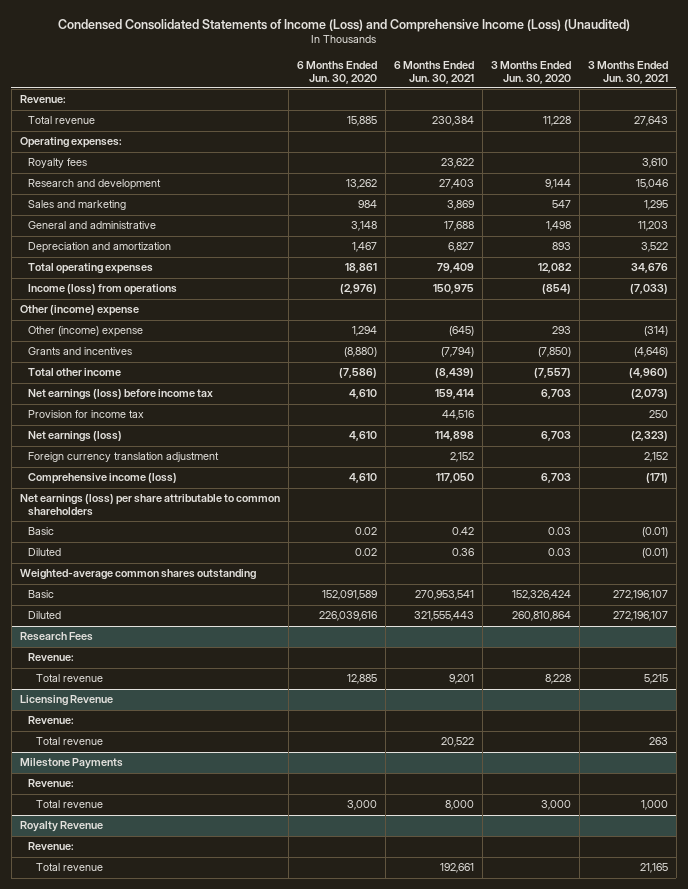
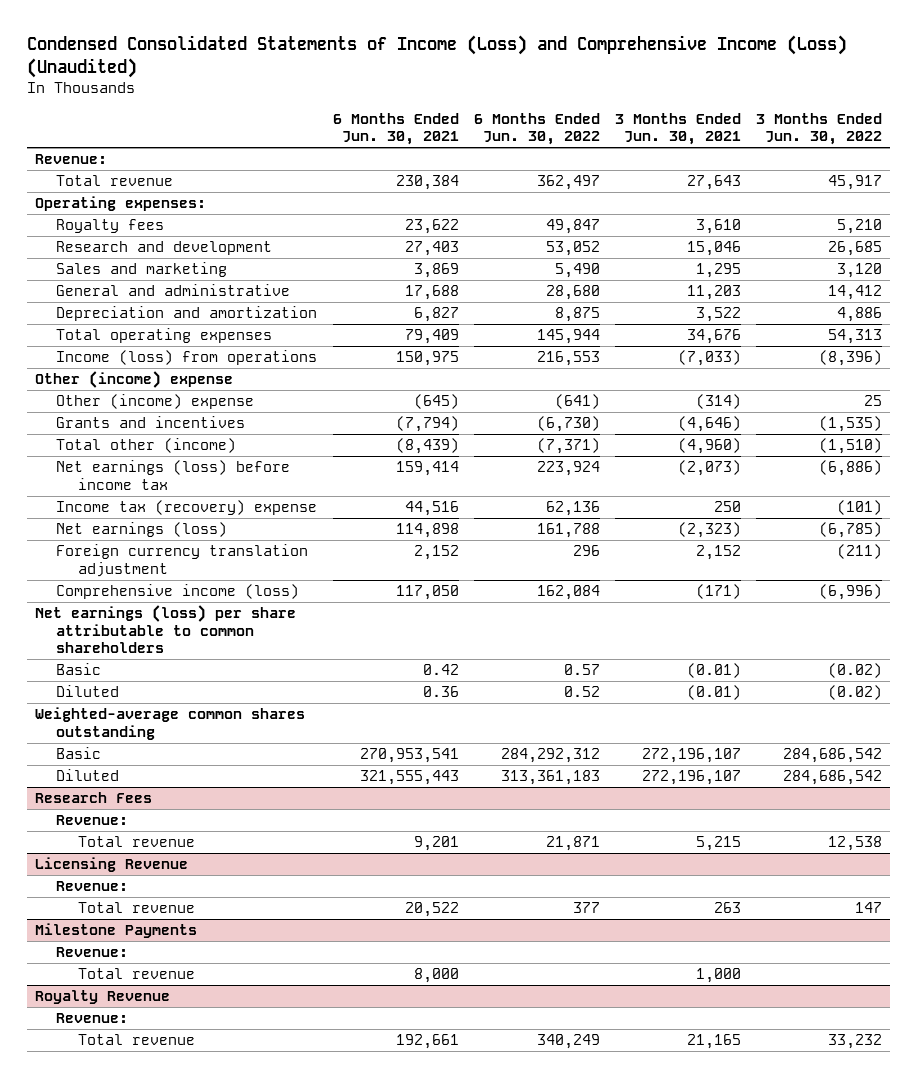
[296,60,377,84] 6 Months Ended Jun. 30, 2020 -> none
[490,60,571,84] 3 Months Ended Jun. 30, 2020 -> none
none -> [473,112,600,146] 6 Months Ended Jun. 30, 2022
none -> [756,112,883,146] 3 Months Ended Jun. 30, 2022
[27,368,121,377] Total other income -> [56,438,237,454] Total other (income)
[27,410,144,419] Provision for income tax -> [56,500,318,516] Income tax (recovery) expense

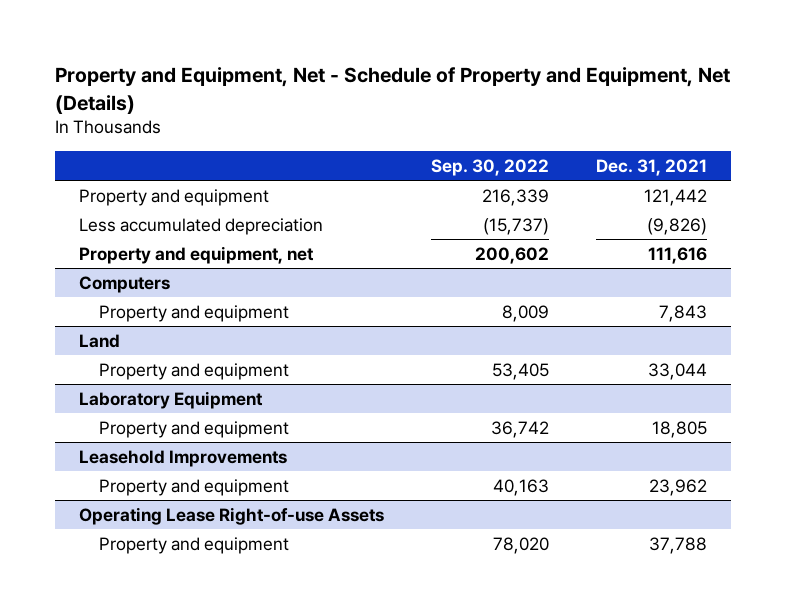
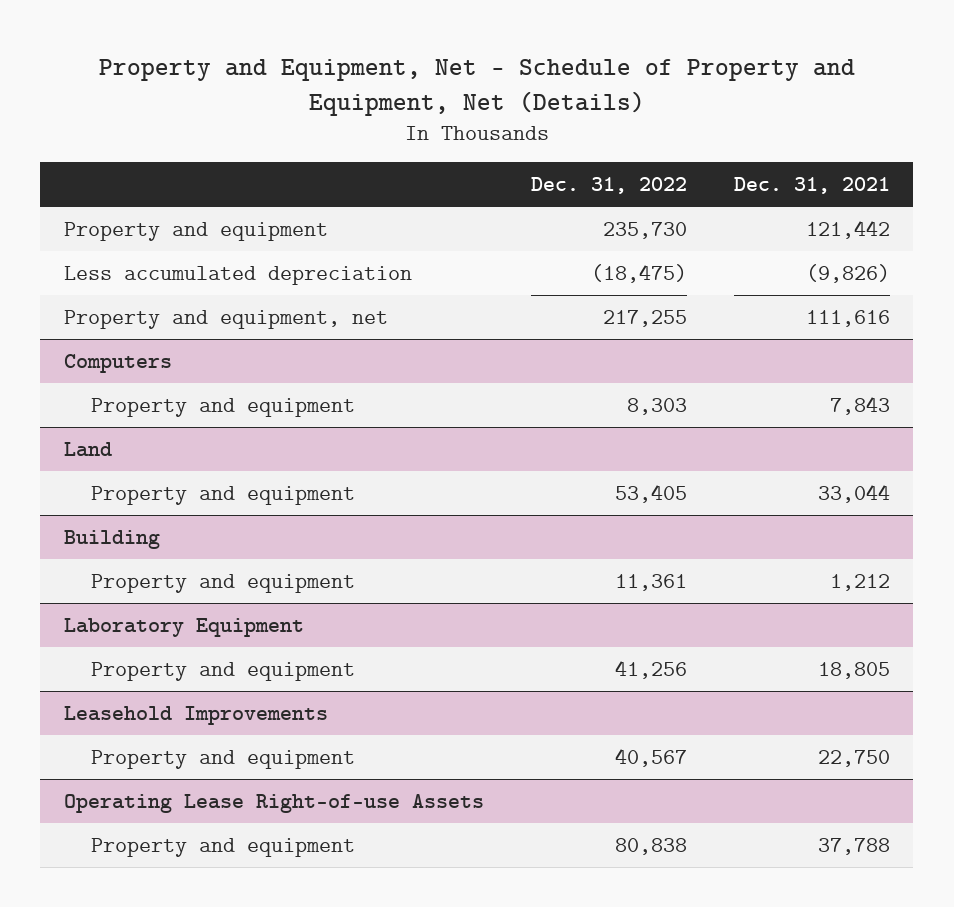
[431,158,550,176] Sep. 30, 2022 -> none
none -> [530,177,687,195] Dec. 31, 2022
none -> [63,529,160,549] Building
none -> [91,573,356,593] Property and equipment
[649,478,708,496] 23,962 -> [817,749,890,767] 22,750

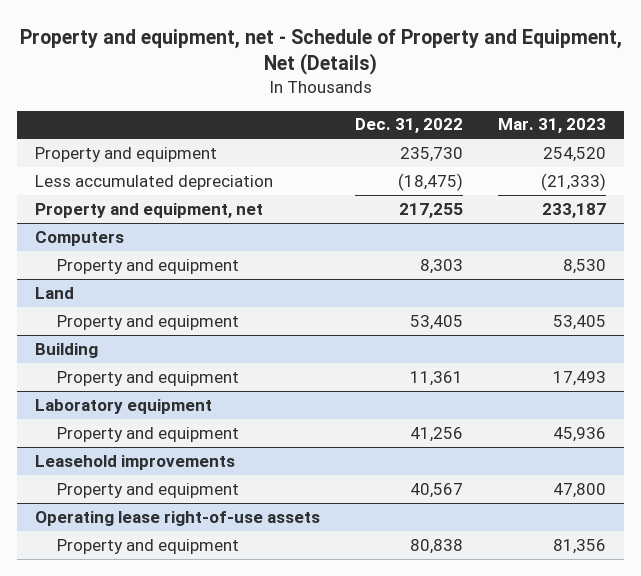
[98,59,855,116] Property and Equipment, Net - Schedule of Property and Equipment, Net (Details) -> [19,28,622,76] Property and equipment, net - Schedule of Property and Equipment, Net (Details)
[733,177,890,195] Dec. 31, 2021 -> none
none -> [498,118,607,134] Mar. 31, 2023
[63,617,304,637] Laboratory Equipment -> [34,398,212,414] Laboratory equipment
[63,705,328,725] Leasehold Improvements -> [34,454,235,470] Leasehold improvements
[63,793,484,813] Operating Lease Right-of-use Assets -> [34,510,320,526] Operating lease right-of-use assets

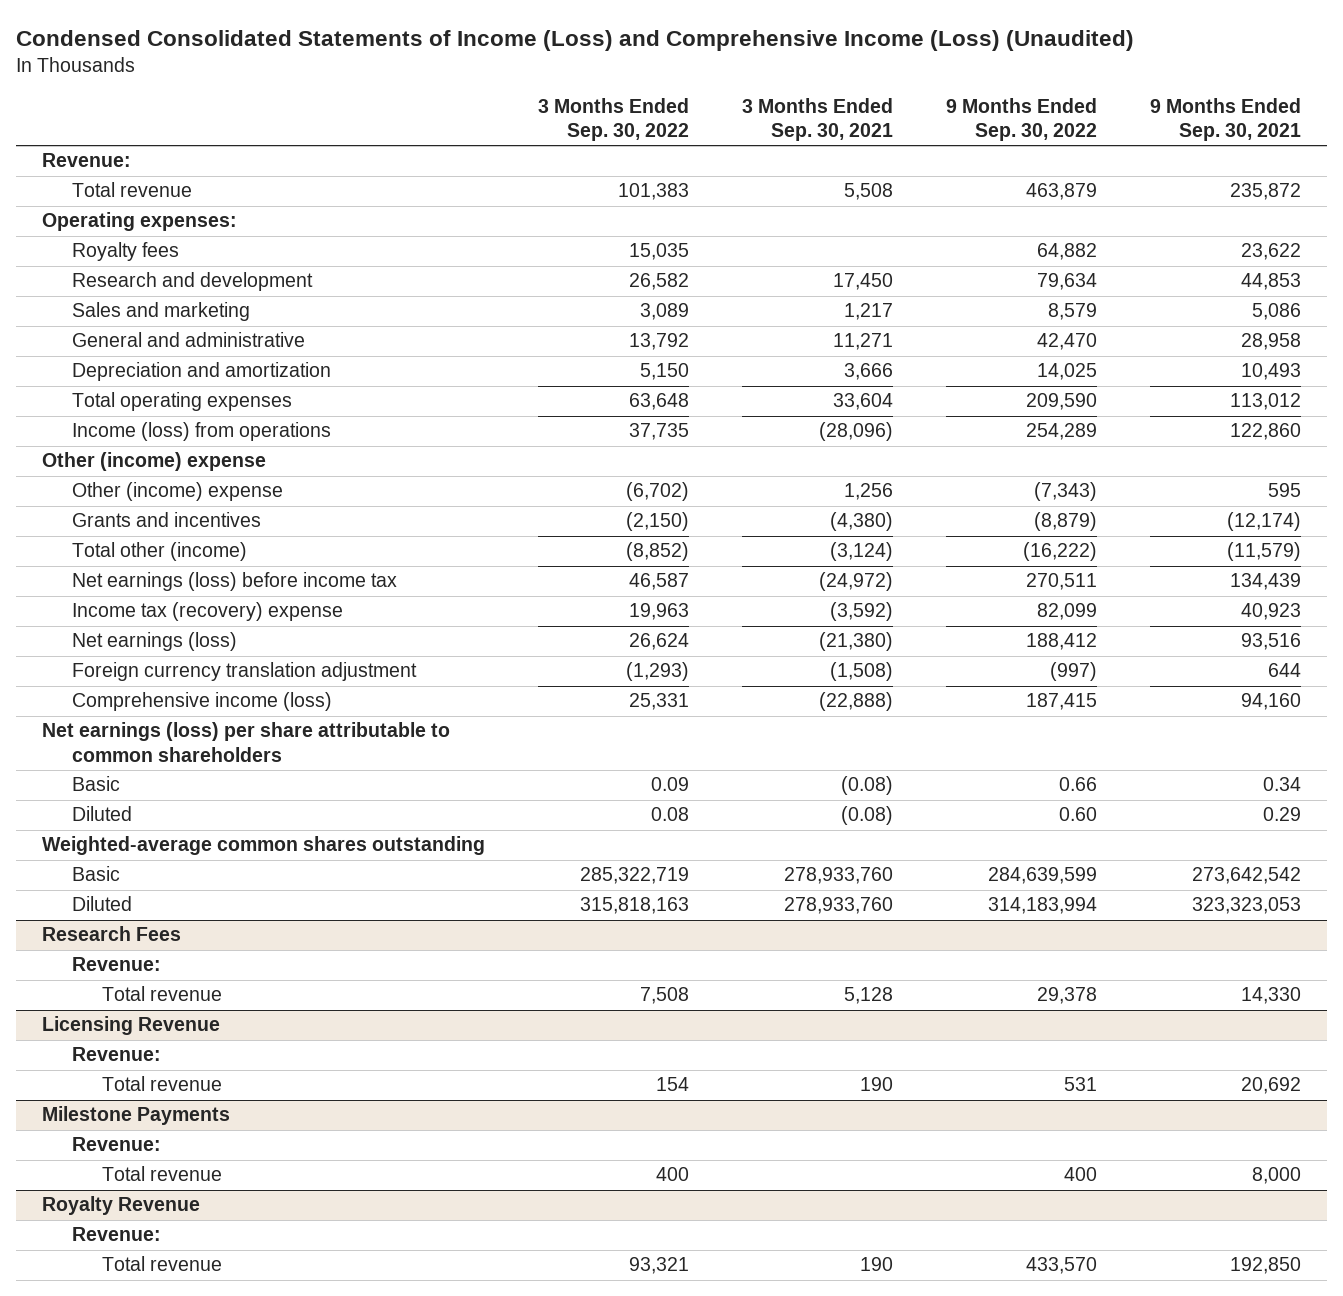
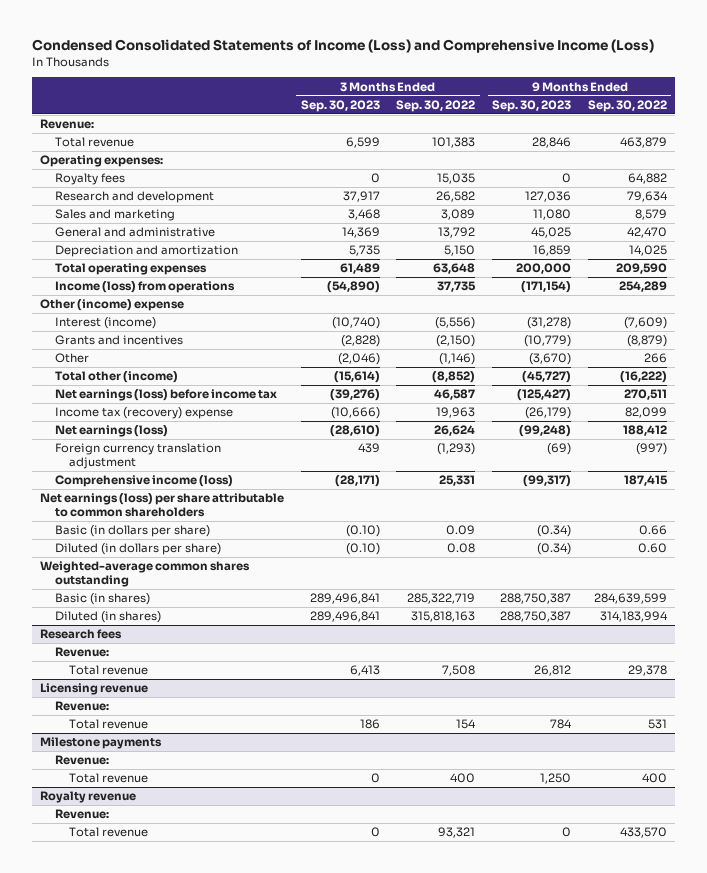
[15,29,1134,51] Condensed Consolidated Statements of Income (Loss) and Comprehensive Income (Loss) (Unaudited) -> [31,38,654,53] Condensed Consolidated Statements of Income (Loss) and Comprehensive Income (Loss)
[742,97,894,142] 3 Months Ended Sep. 30, 2021 -> none
[1150,97,1302,142] 9 Months Ended Sep. 30, 2021 -> none
none -> [300,99,380,112] Sep. 30, 2023
none -> [492,99,572,112] Sep. 30, 2023
[72,482,284,502] Other (income) expense -> none
none -> [54,317,156,330] Interest (income)
none -> [54,353,89,364] Other
[72,776,121,792] Basic -> [54,525,210,538] Basic (in dollars per share)
[72,806,133,822] Diluted -> [54,543,221,556] Diluted (in dollars per share)
[72,866,121,882] Basic -> [54,593,150,606] Basic (in shares)
[72,896,133,912] Diluted -> [54,611,161,624] Diluted (in shares)
[42,926,182,942] Research Fees -> [39,629,122,640] Research fees
[42,1016,221,1036] Licensing Revenue -> [39,683,148,696] Licensing revenue
[42,1106,231,1126] Milestone Payments -> [39,737,162,750] Milestone payments
[42,1196,201,1216] Royalty Revenue -> [39,791,136,804] Royalty revenue

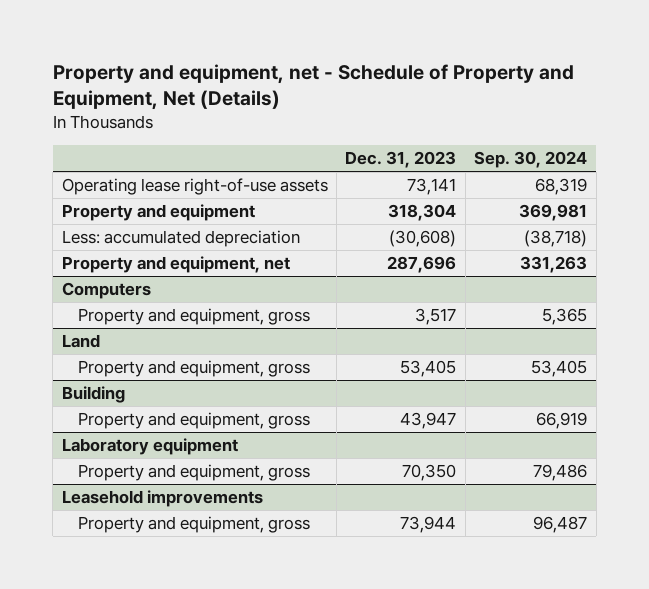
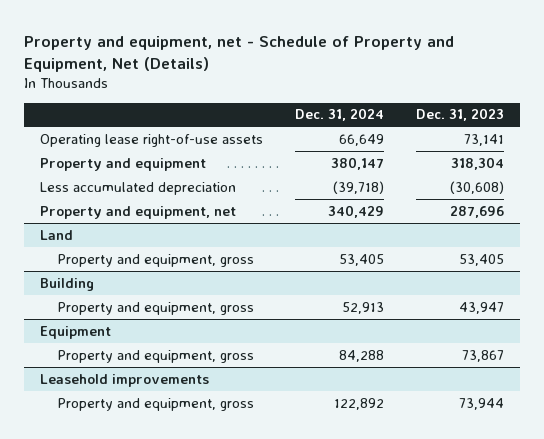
[474,151,588,169] Sep. 30, 2024 -> none
none -> [295,108,385,122] Dec. 31, 2024
[61,230,300,248] Less: accumulated depreciation -> [40,181,237,195] Less accumulated depreciation
[61,282,151,300] Computers -> none
[77,308,310,326] Property and equipment, gross -> none
[61,438,238,456] Laboratory equipment -> [40,325,112,339] Equipment
[402,464,457,482] 70,350 -> [461,349,504,362] 73,867

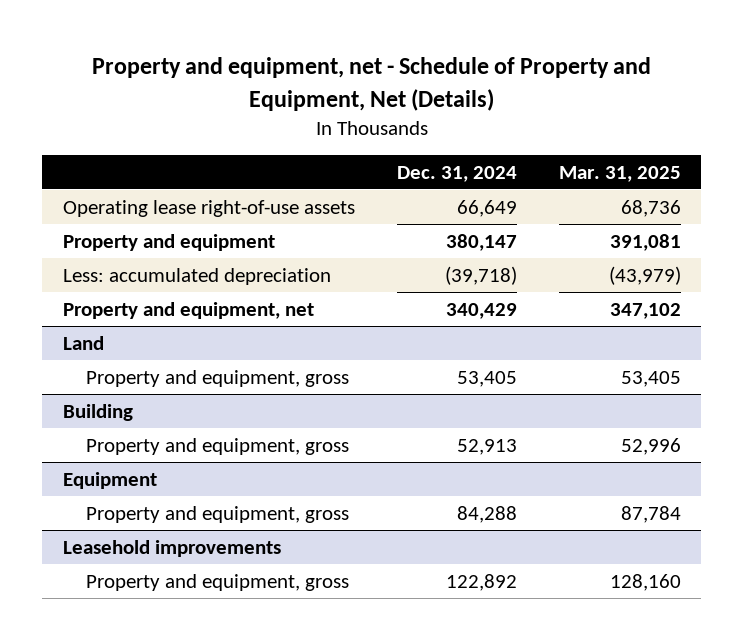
[415,108,504,122] Dec. 31, 2023 -> none
none -> [558,165,681,182] Mar. 31, 2025
[40,181,237,195] Less accumulated depreciation -> [63,267,332,285] Less: accumulated depreciation

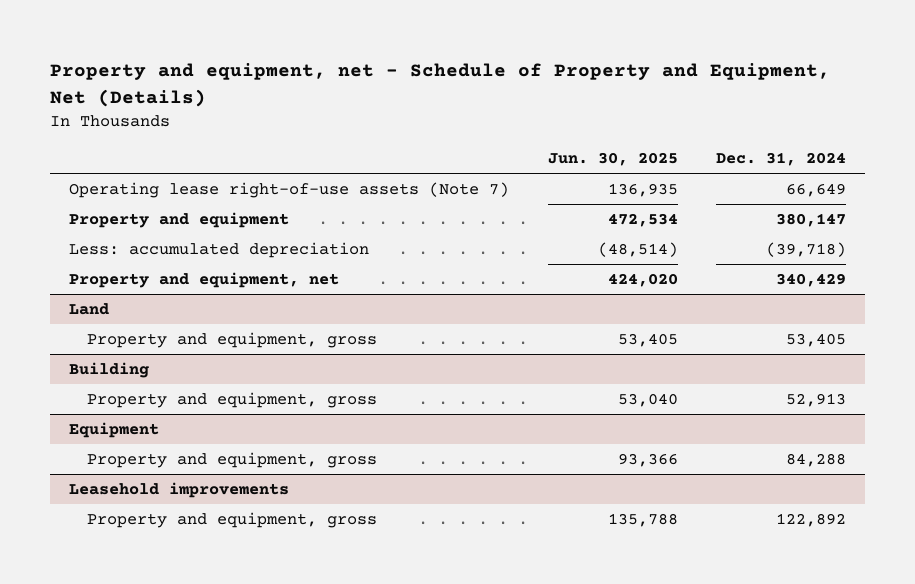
[558,165,681,182] Mar. 31, 2025 -> none
none -> [547,151,678,166] Jun. 30, 2025
[63,199,356,217] Operating lease right-of-use assets -> [69,182,510,199] Operating lease right-of-use assets (Note 7)

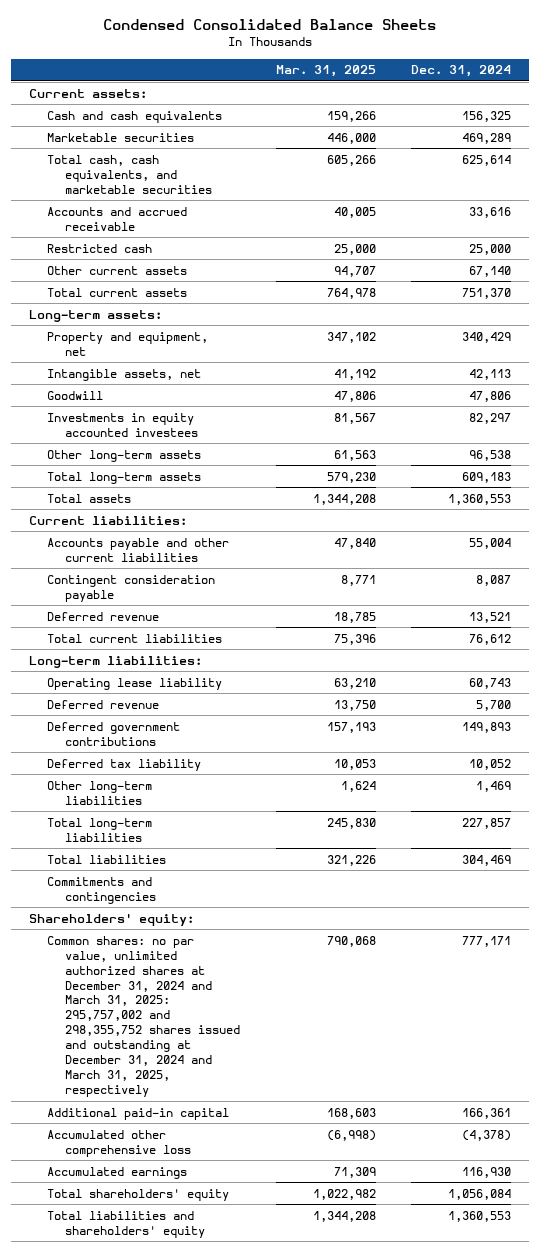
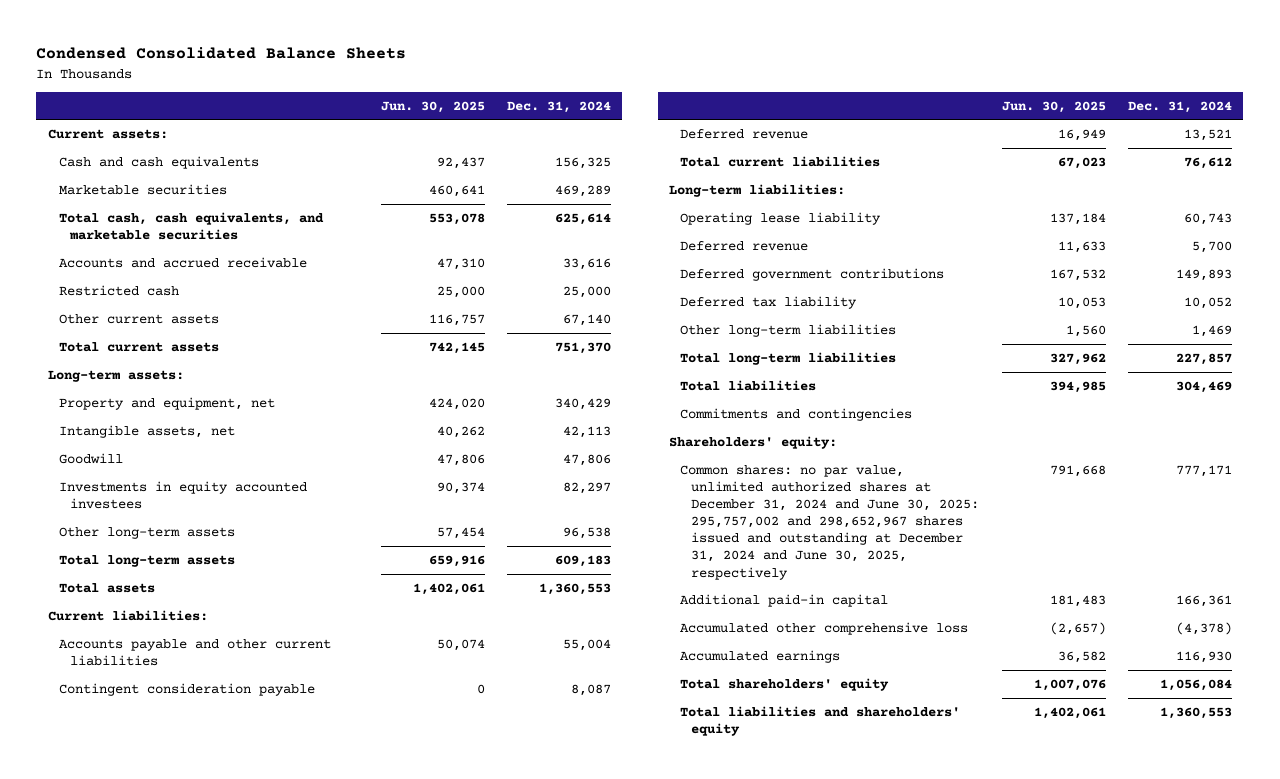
[275,65,376,78] Mar. 31, 2025 -> none
none -> [380,100,485,113] Jun. 30, 2025
[46,935,240,1098] Common shares: no par value, unlimited authorized shares at December 31, 2024 and March 31, 2025: 295,757,002 and 298,355,752 shares issued and outstanding at December 31, 2024 and March 31, 2025, respectively -> [680,464,980,580] Common shares: no par value, unlimited authorized shares at December 31, 2024 and June 30, 2025: 295,757,002 and 298,652,967 shares issued and outstanding at December 31, 2024 and June 30, 2025, respectively

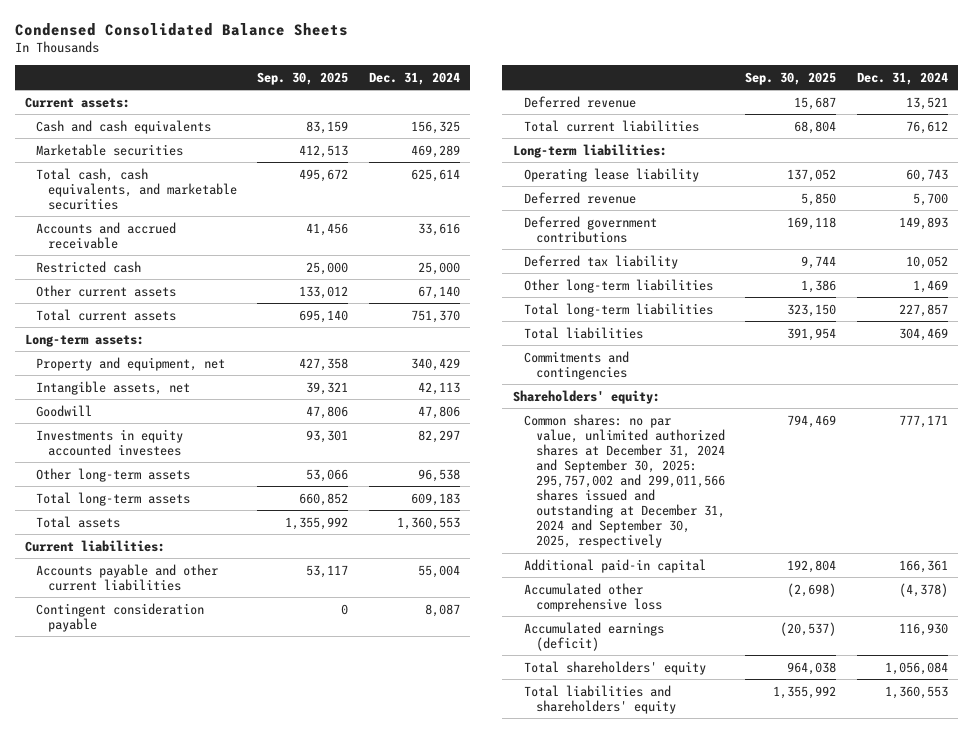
[380,100,485,113] Jun. 30, 2025 -> none
none -> [257,71,349,85] Sep. 30, 2025
[680,464,980,580] Common shares: no par value, unlimited authorized shares at December 31, 2024 and June 30, 2025: 295,757,002 and 298,652,967 shares issued and outstanding at December 31, 2024 and June 30, 2025, respectively -> [524,413,725,549] Common shares: no par value, unlimited authorized shares at December 31, 2024 and September 30, 2025: 295,757,002 and 299,011,566 shares issued and outstanding at December 31, 2024 and September 30, 2025, respectively
[680,649,841,663] Accumulated earnings -> [524,621,665,651] Accumulated earnings (deficit)

